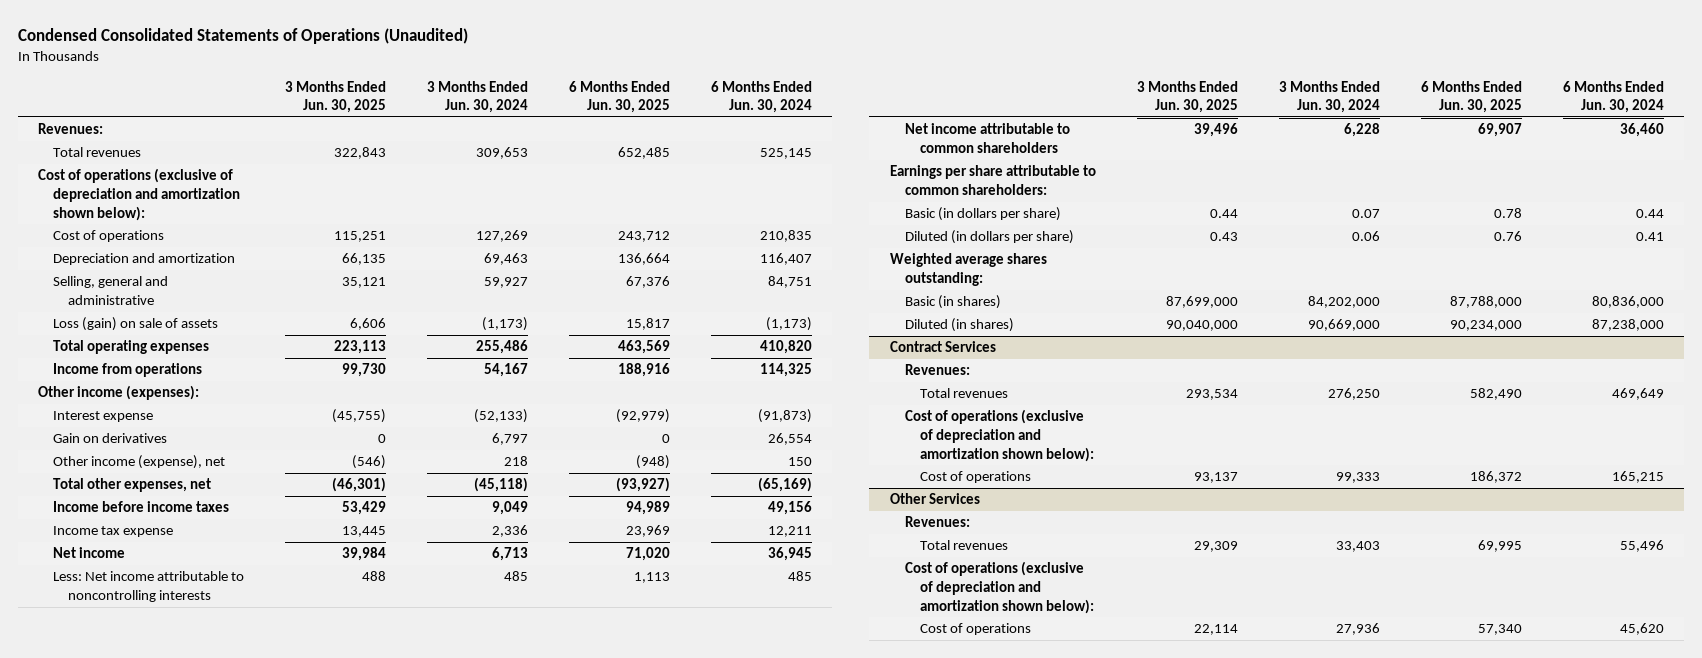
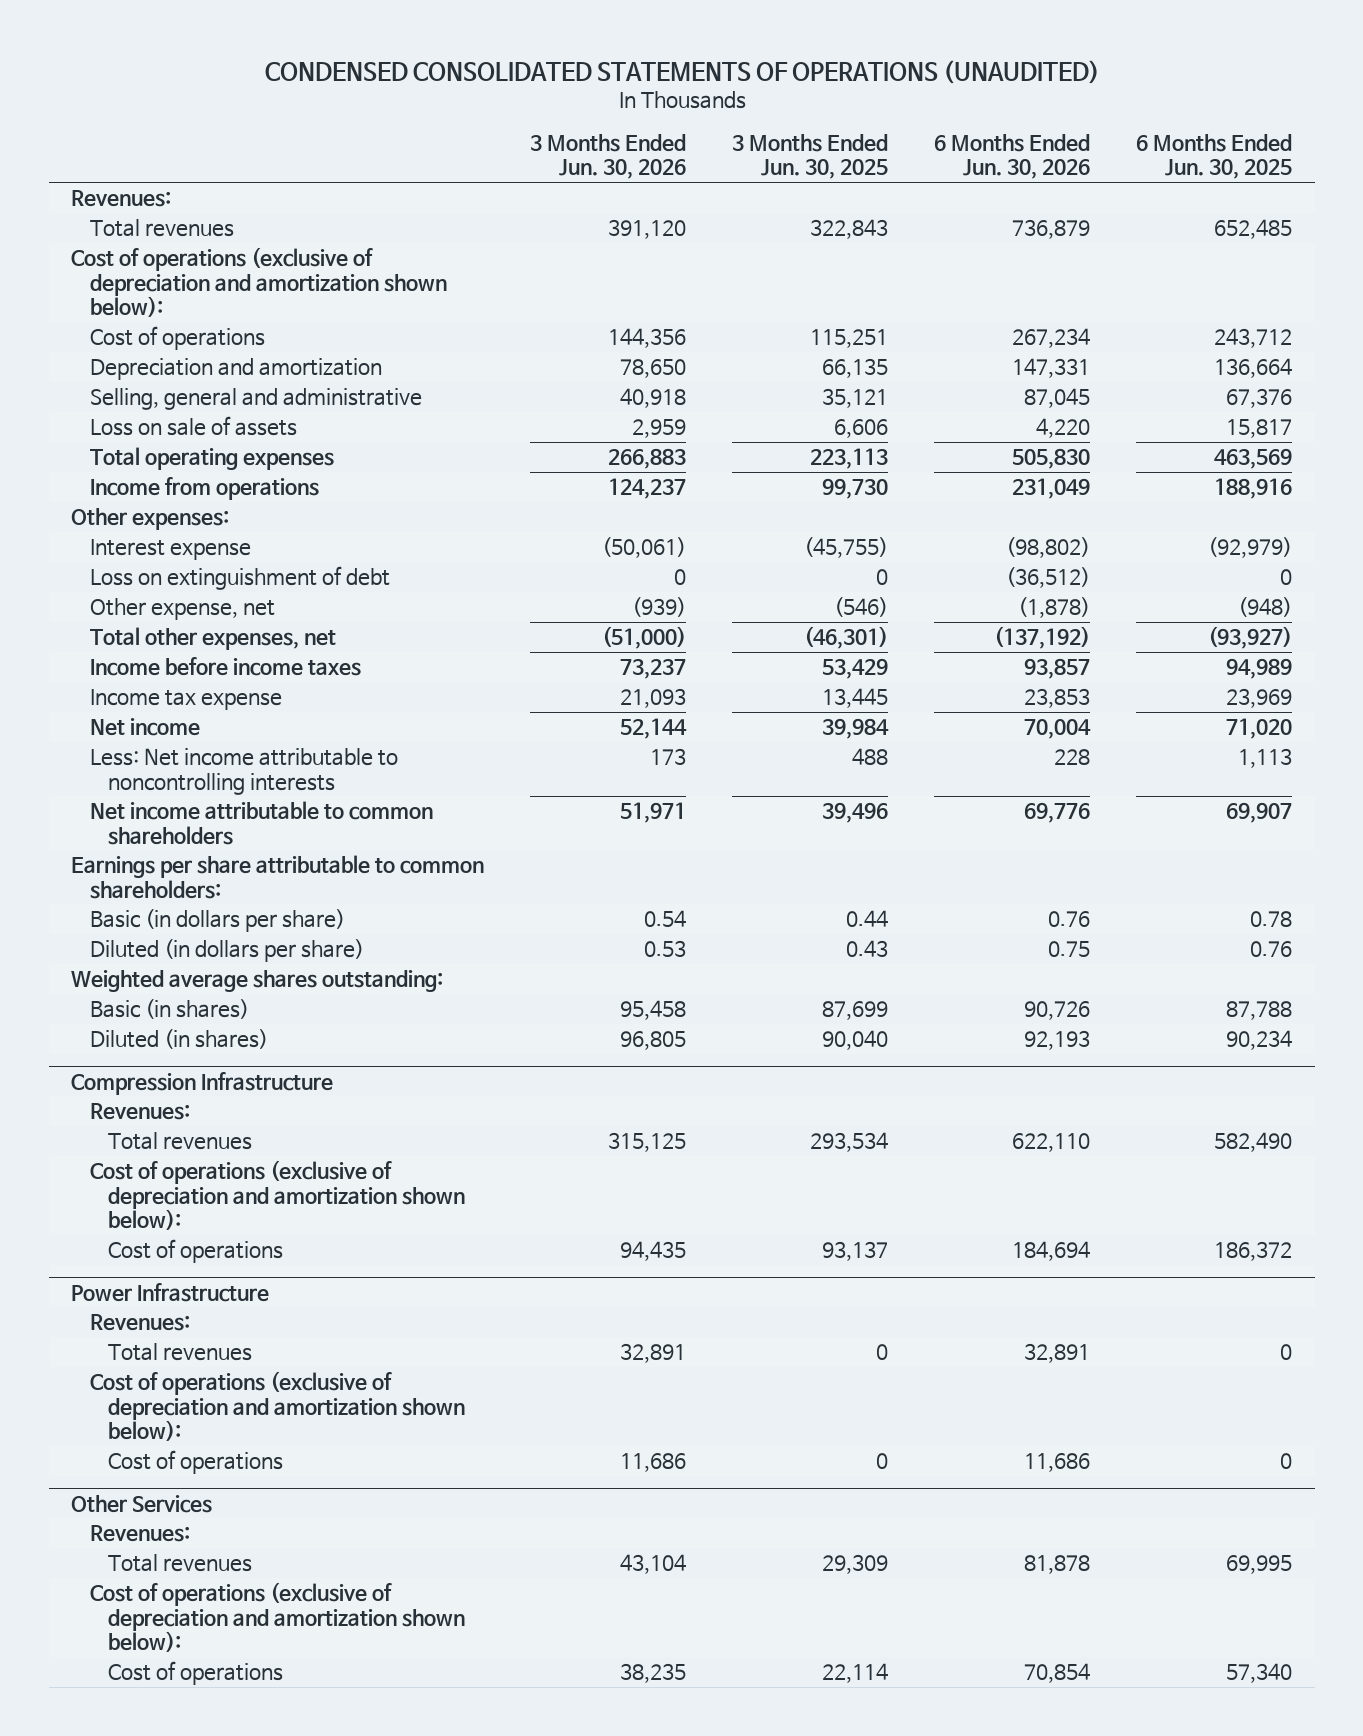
[17,27,468,44] Condensed Consolidated Statements of Operations (Unaudited) -> [264,60,1100,85] CONDENSED CONSOLIDATED STATEMENTS OF OPERATIONS (UNAUDITED)
[427,80,529,114] 3 Months Ended Jun. 30, 2024 -> none
[710,80,812,114] 6 Months Ended Jun. 30, 2024 -> none
none -> [530,134,687,180] 3 Months Ended Jun. 30, 2026
none -> [934,134,1091,180] 6 Months Ended Jun. 30, 2026
[52,317,218,332] Loss (gain) on sale of assets -> [89,416,297,437] Loss on sale of assets
[38,385,200,401] Other income (expenses): -> [71,508,230,531] Other expenses:
[52,433,167,444] Gain on derivatives -> none
none -> [89,566,390,591] Loss on extinguishment of debt
[52,455,225,470] Other income (expense), net -> [89,598,275,621] Other expense, net
[889,341,996,353] Contract Services -> none
[1165,296,1238,309] 87,699,000 -> [822,1001,889,1021] 87,699
[1449,296,1522,309] 87,788,000 -> [1226,1001,1293,1021] 87,788
[1165,320,1238,332] 90,040,000 -> [822,1030,889,1051] 90,040
[1449,320,1522,332] 90,234,000 -> [1226,1030,1293,1051] 90,234
none -> [71,1071,334,1095] Compression Infrastructure
none -> [71,1282,270,1302] Power Infrastructure
none -> [89,1314,190,1332] Revenues:
none -> [108,1343,253,1362] Total revenues
none -> [89,1371,466,1441] Cost of operations (exclusive of depreciation and amortization shown below):
none -> [108,1450,284,1475] Cost of operations

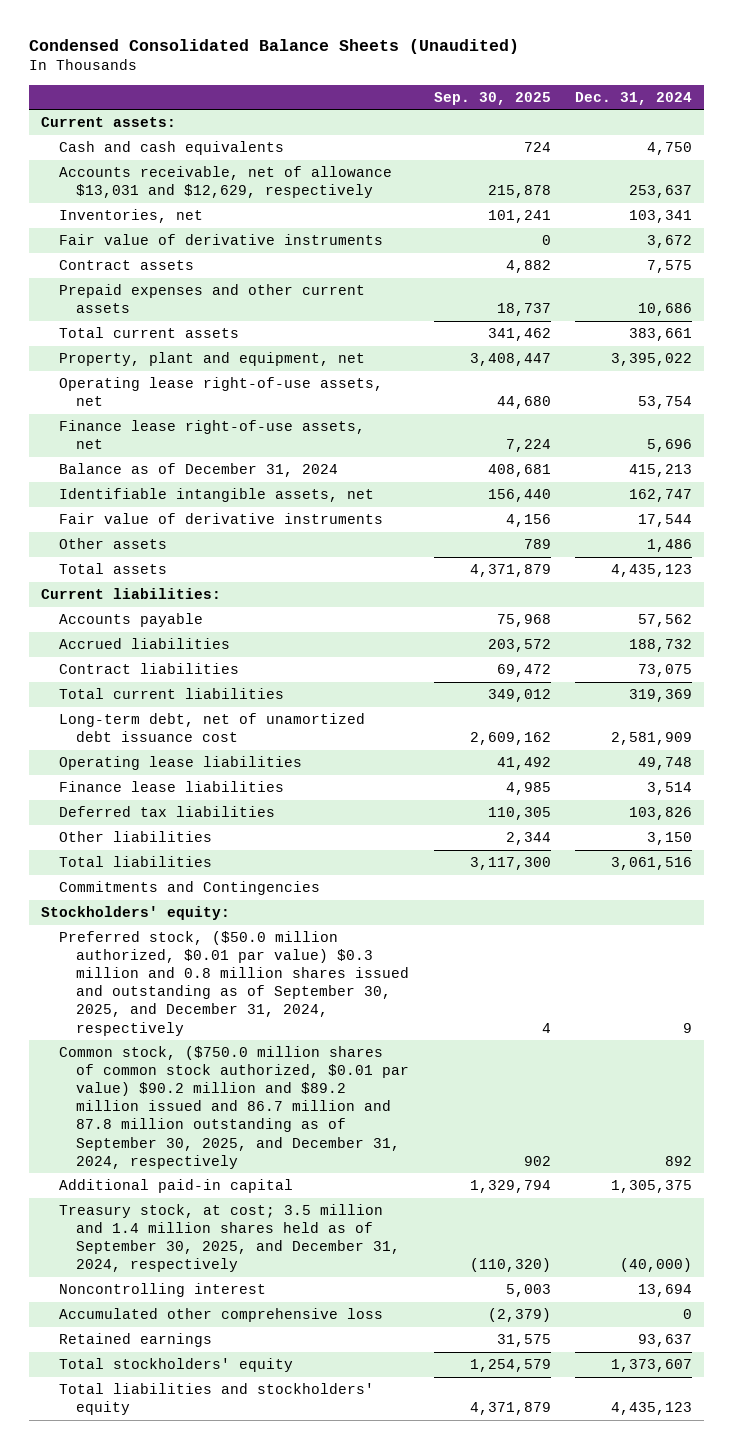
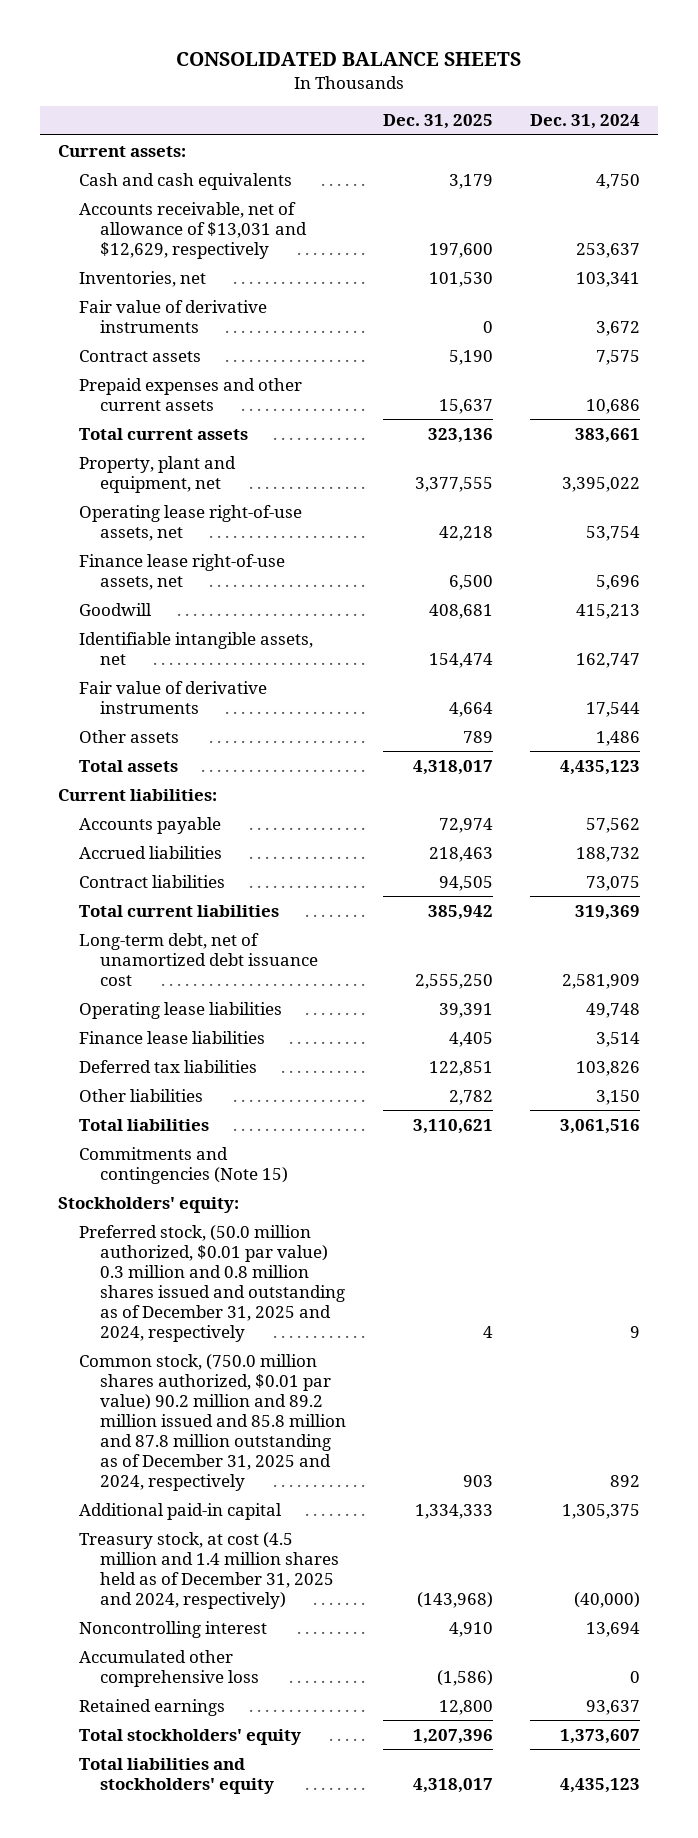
[28,38,519,54] Condensed Consolidated Balance Sheets (Unaudited) -> [176,52,522,67] CONSOLIDATED BALANCE SHEETS
[433,91,551,105] Sep. 30, 2025 -> none
none -> [383,114,494,130] Dec. 31, 2025
[58,166,392,199] Accounts receivable, net of allowance $13,031 and $12,629, respectively -> [79,201,308,259] Accounts receivable, net of allowance of $13,031 and $12,629, respectively
[58,463,338,478] Balance as of December 31, 2024 -> [79,602,153,616] Goodwill
[58,881,320,896] Commitments and Contingencies -> [79,1146,289,1184] Commitments and contingencies (Note 15)
[58,931,410,1036] Preferred stock, ($50.0 million authorized, $0.01 par value) $0.3 million and 0.8 million shares issued and outstanding as of September 30, 2025, and December 31, 2024, respectively -> [79,1224,346,1342] Preferred stock, (50.0 million authorized, $0.01 par value) 0.3 million and 0.8 million shares issued and outstanding as of December 31, 2025 and 2024, respectively
[58,1046,410,1169] Common stock, ($750.0 million shares of common stock authorized, $0.01 par value) $90.2 million and $89.2 million issued and 86.7 million and 87.8 million outstanding as of September 30, 2025, and December 31, 2024, respectively -> [79,1353,347,1491] Common stock, (750.0 million shares authorized, $0.01 par value) 90.2 million and 89.2 million issued and 85.8 million and 87.8 million outstanding as of December 31, 2025 and 2024, respectively
[58,1204,401,1273] Treasury stock, at cost; 3.5 million and 1.4 million shares held as of September 30, 2025, and December 31, 2024, respectively -> [79,1531,340,1609] Treasury stock, at cost (4.5 million and 1.4 million shares held as of December 31, 2025 and 2024, respectively)

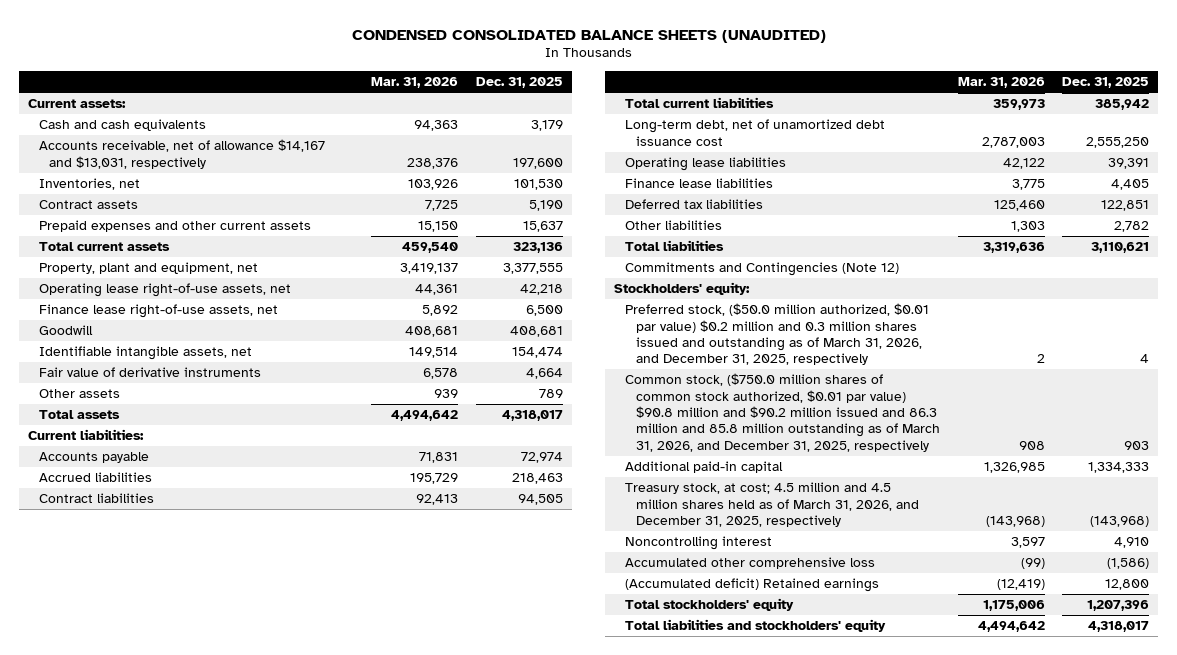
[176,52,522,67] CONSOLIDATED BALANCE SHEETS -> [351,29,826,43] CONDENSED CONSOLIDATED BALANCE SHEETS (UNAUDITED)
[529,114,640,130] Dec. 31, 2024 -> none
none -> [371,76,459,88] Mar. 31, 2026
[79,201,308,259] Accounts receivable, net of allowance of $13,031 and $12,629, respectively -> [38,139,325,169] Accounts receivable, net of allowance $14,167 and $13,031, respectively
[79,299,268,333] Fair value of derivative instruments -> none
[79,1146,289,1184] Commitments and contingencies (Note 15) -> [624,262,899,277] Commitments and Contingencies (Note 12)
[79,1224,346,1342] Preferred stock, (50.0 million authorized, $0.01 par value) 0.3 million and 0.8 million shares issued and outstanding as of December 31, 2025 and 2024, respectively -> [624,303,929,366] Preferred stock, ($50.0 million authorized, $0.01 par value) $0.2 million and 0.3 million shares issued and outstanding as of March 31, 2026, and December 31, 2025, respectively
[79,1353,347,1491] Common stock, (750.0 million shares authorized, $0.01 par value) 90.2 million and 89.2 million issued and 85.8 million and 87.8 million outstanding as of December 31, 2025 and 2024, respectively -> [624,373,940,452] Common stock, ($750.0 million shares of common stock authorized, $0.01 par value) $90.8 million and $90.2 million issued and 86.3 million and 85.8 million outstanding as of March 31, 2026, and December 31, 2025, respectively
[79,1531,340,1609] Treasury stock, at cost (4.5 million and 1.4 million shares held as of December 31, 2025 and 2024, respectively) -> [624,482,919,527] Treasury stock, at cost; 4.5 million and 4.5 million shares held as of March 31, 2026, and December 31, 2025, respectively
[79,1698,226,1716] Retained earnings -> [624,578,879,593] (Accumulated deficit) Retained earnings

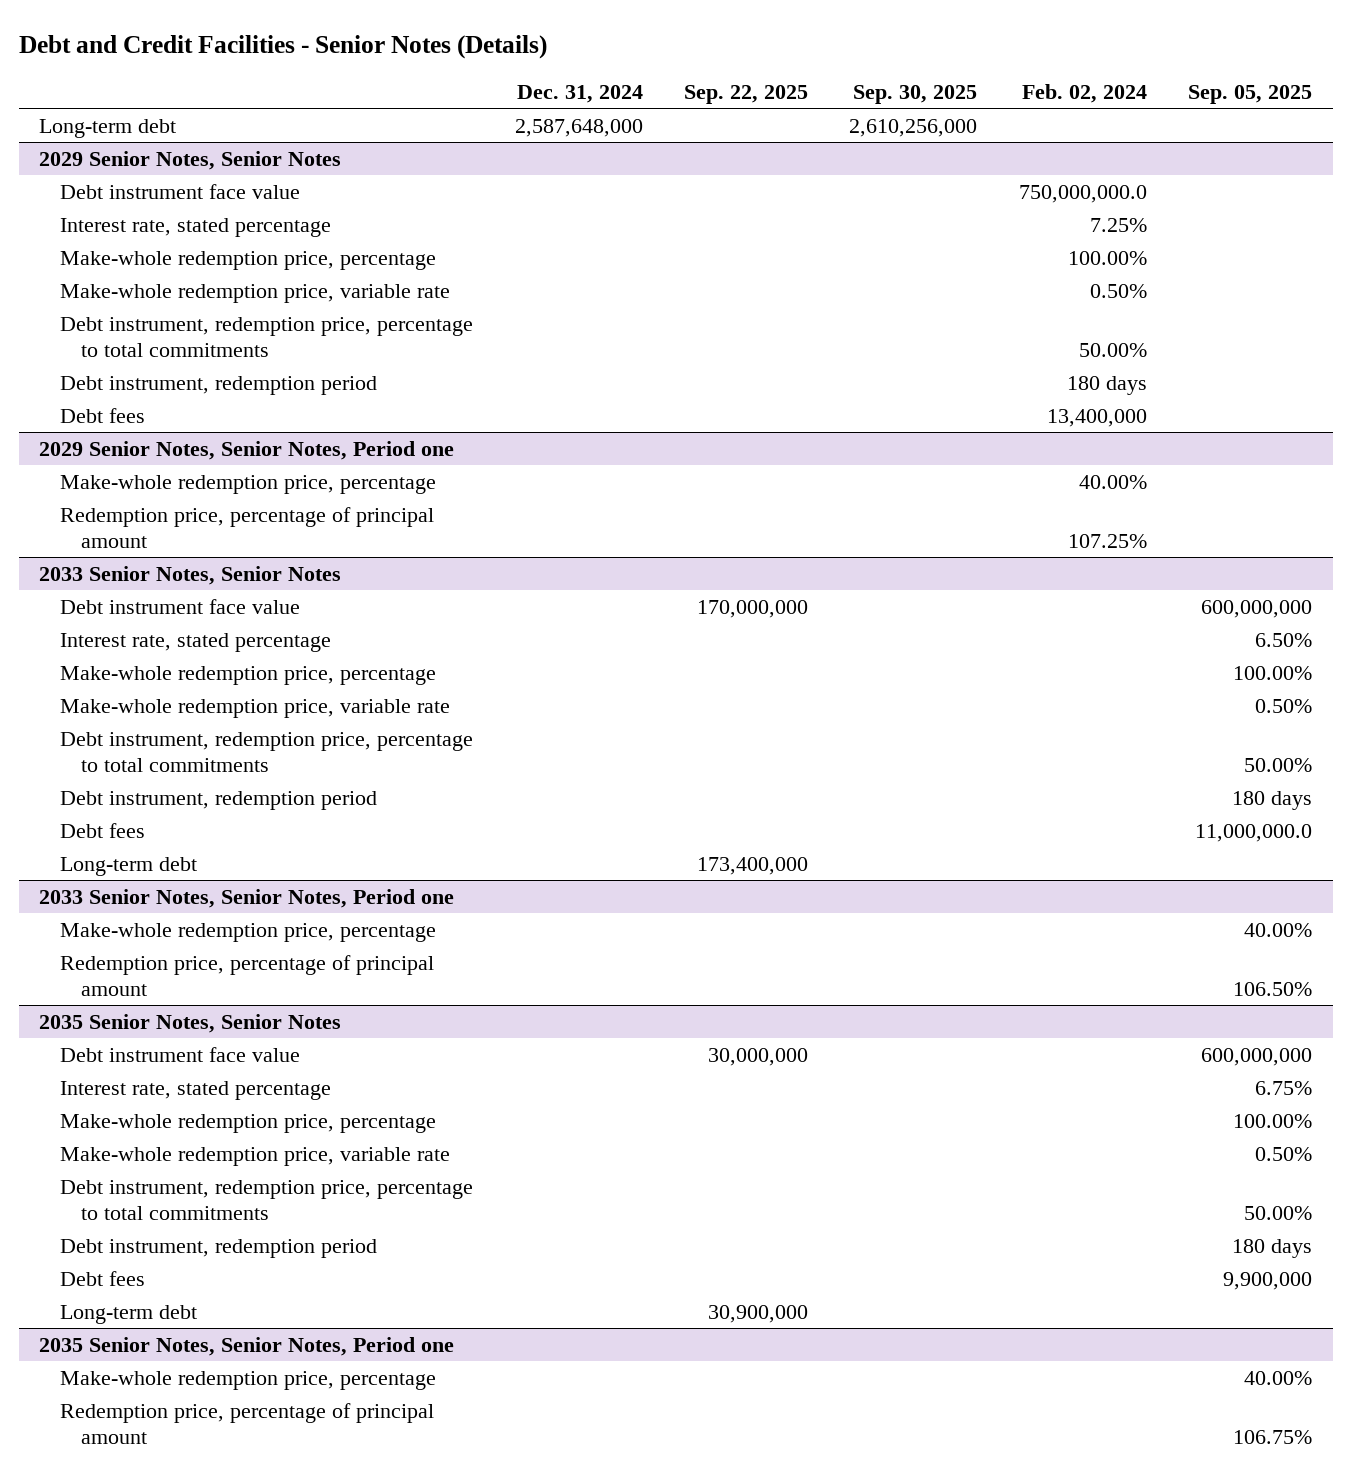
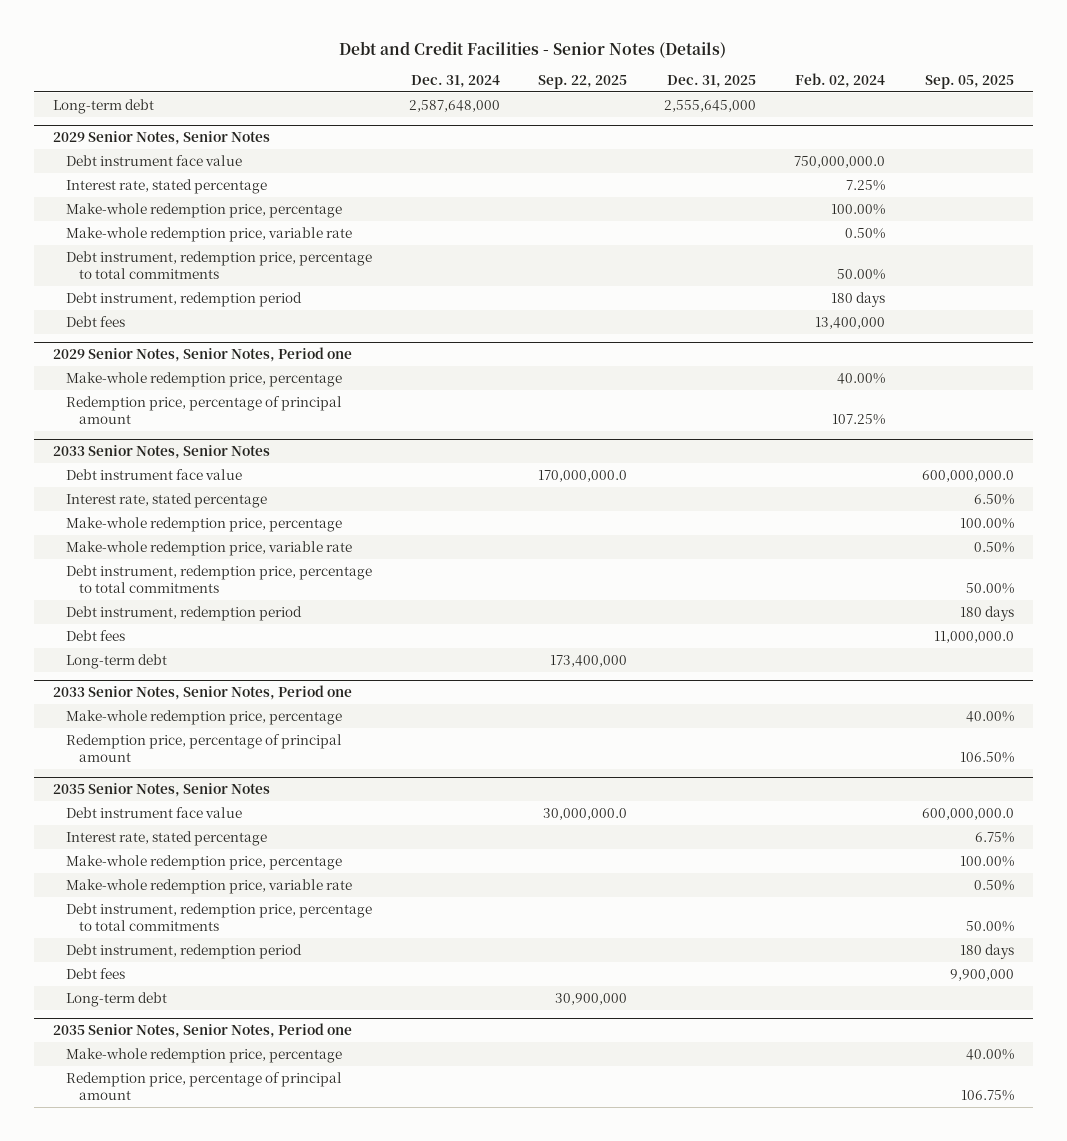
[853,84,978,104] Sep. 30, 2025 -> none
none -> [667,75,757,89] Dec. 31, 2025
[696,599,808,618] 170,000,000 -> [537,469,627,482] 170,000,000.0
[1200,599,1312,618] 600,000,000 -> [922,469,1015,482] 600,000,000.0
[707,1047,808,1066] 30,000,000 -> [542,807,627,820] 30,000,000.0
[1200,1047,1312,1066] 600,000,000 -> [922,807,1015,820] 600,000,000.0

